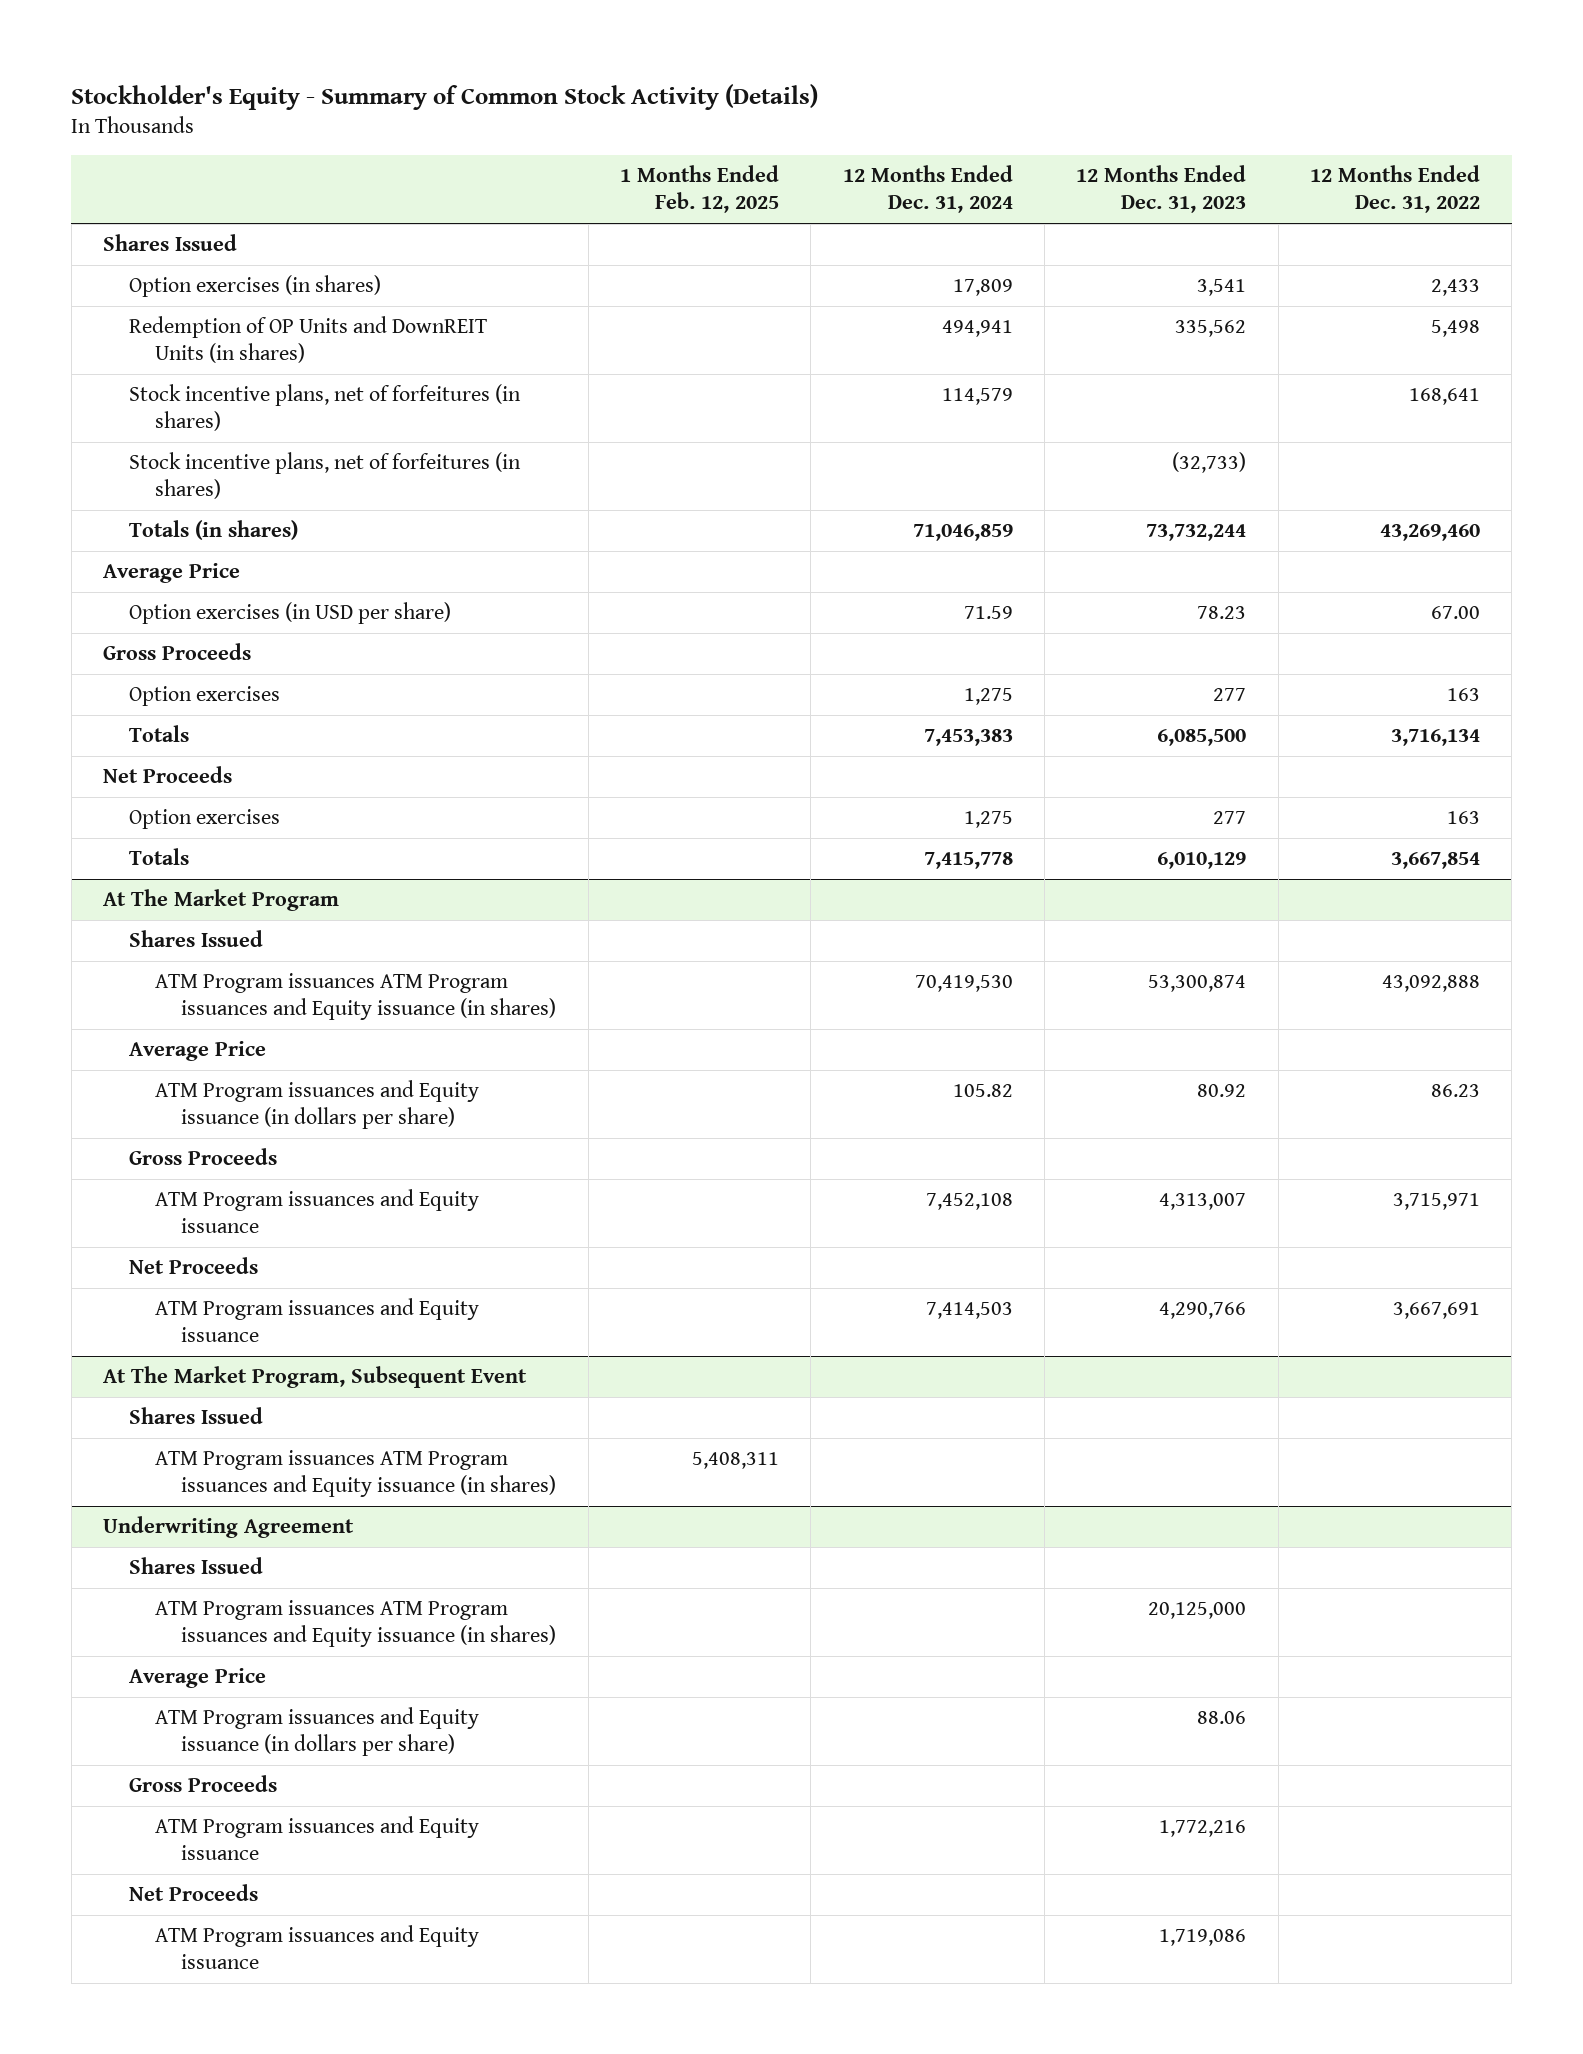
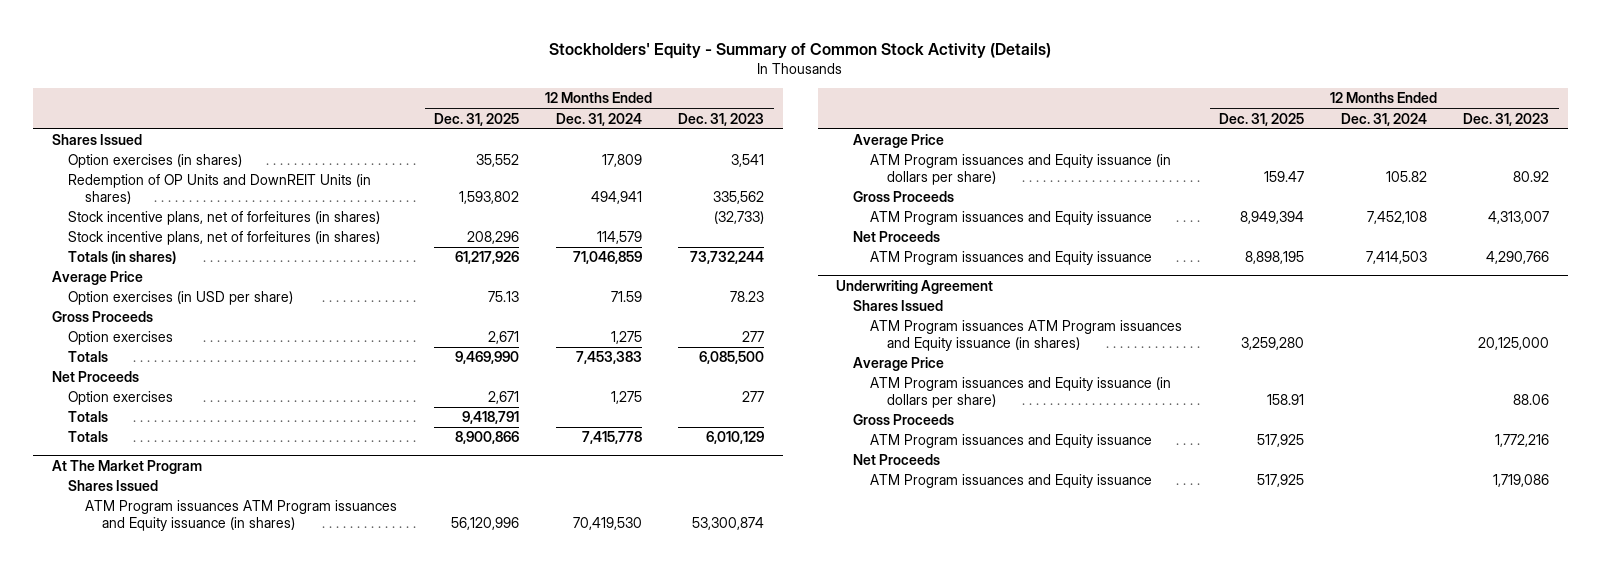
[71,84,819,111] Stockholder's Equity - Summary of Common Stock Activity (Details) -> [549,42,1052,59] Stockholders' Equity - Summary of Common Stock Activity (Details)
[619,164,779,214] 1 Months Ended Feb. 12, 2025 -> none
[1309,164,1480,214] 12 Months Ended Dec. 31, 2022 -> none
none -> [433,112,519,126] Dec. 31, 2025
[129,384,522,432] Stock incentive plans, net of forfeitures (in shares) -> [68,231,381,246] Stock incentive plans, net of forfeitures (in shares)
none -> [68,411,109,423] Totals
[103,1366,528,1389] At The Market Program, Subsequent Event -> none
[129,1407,264,1425] Shares Issued -> none
[155,1450,557,1498] ATM Program issuances ATM Program issuances and Equity issuance (in shares) -> none

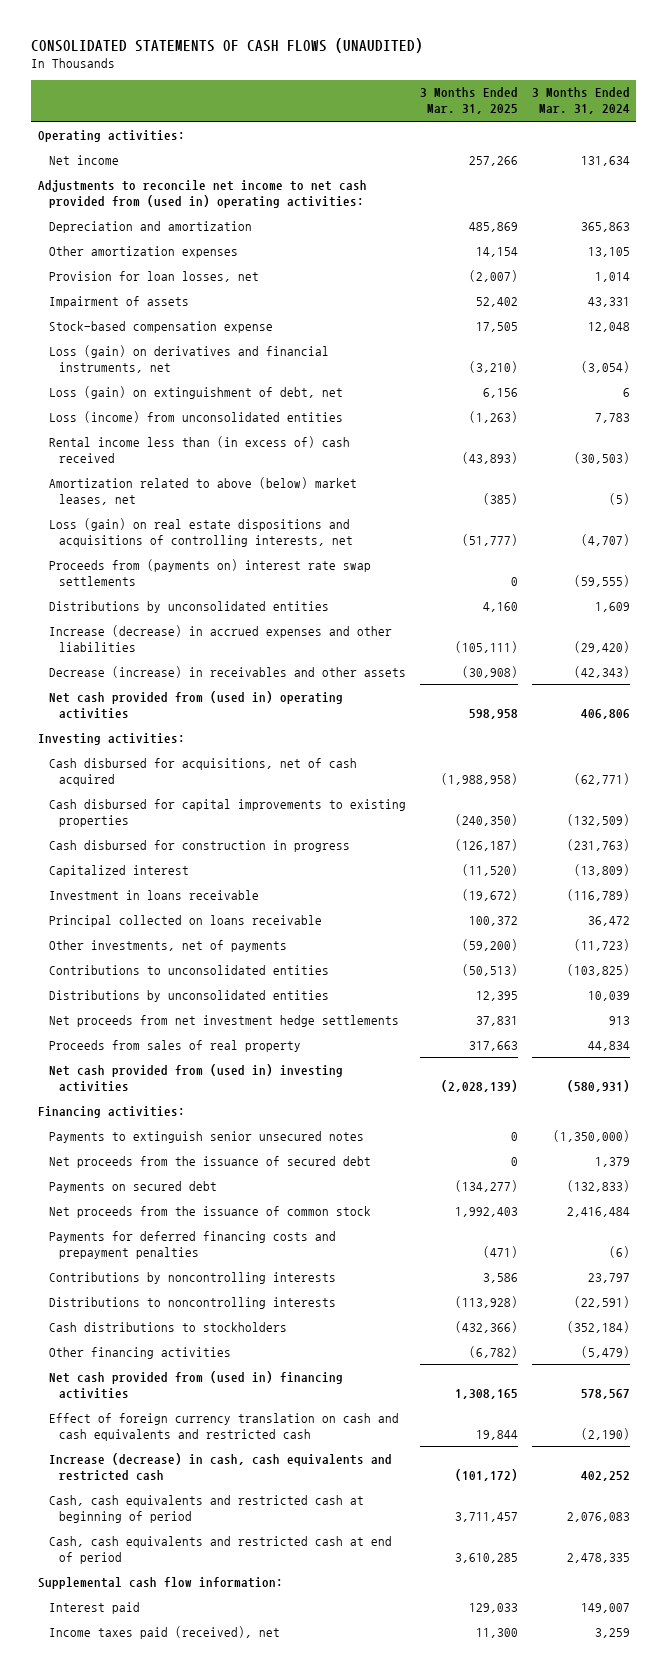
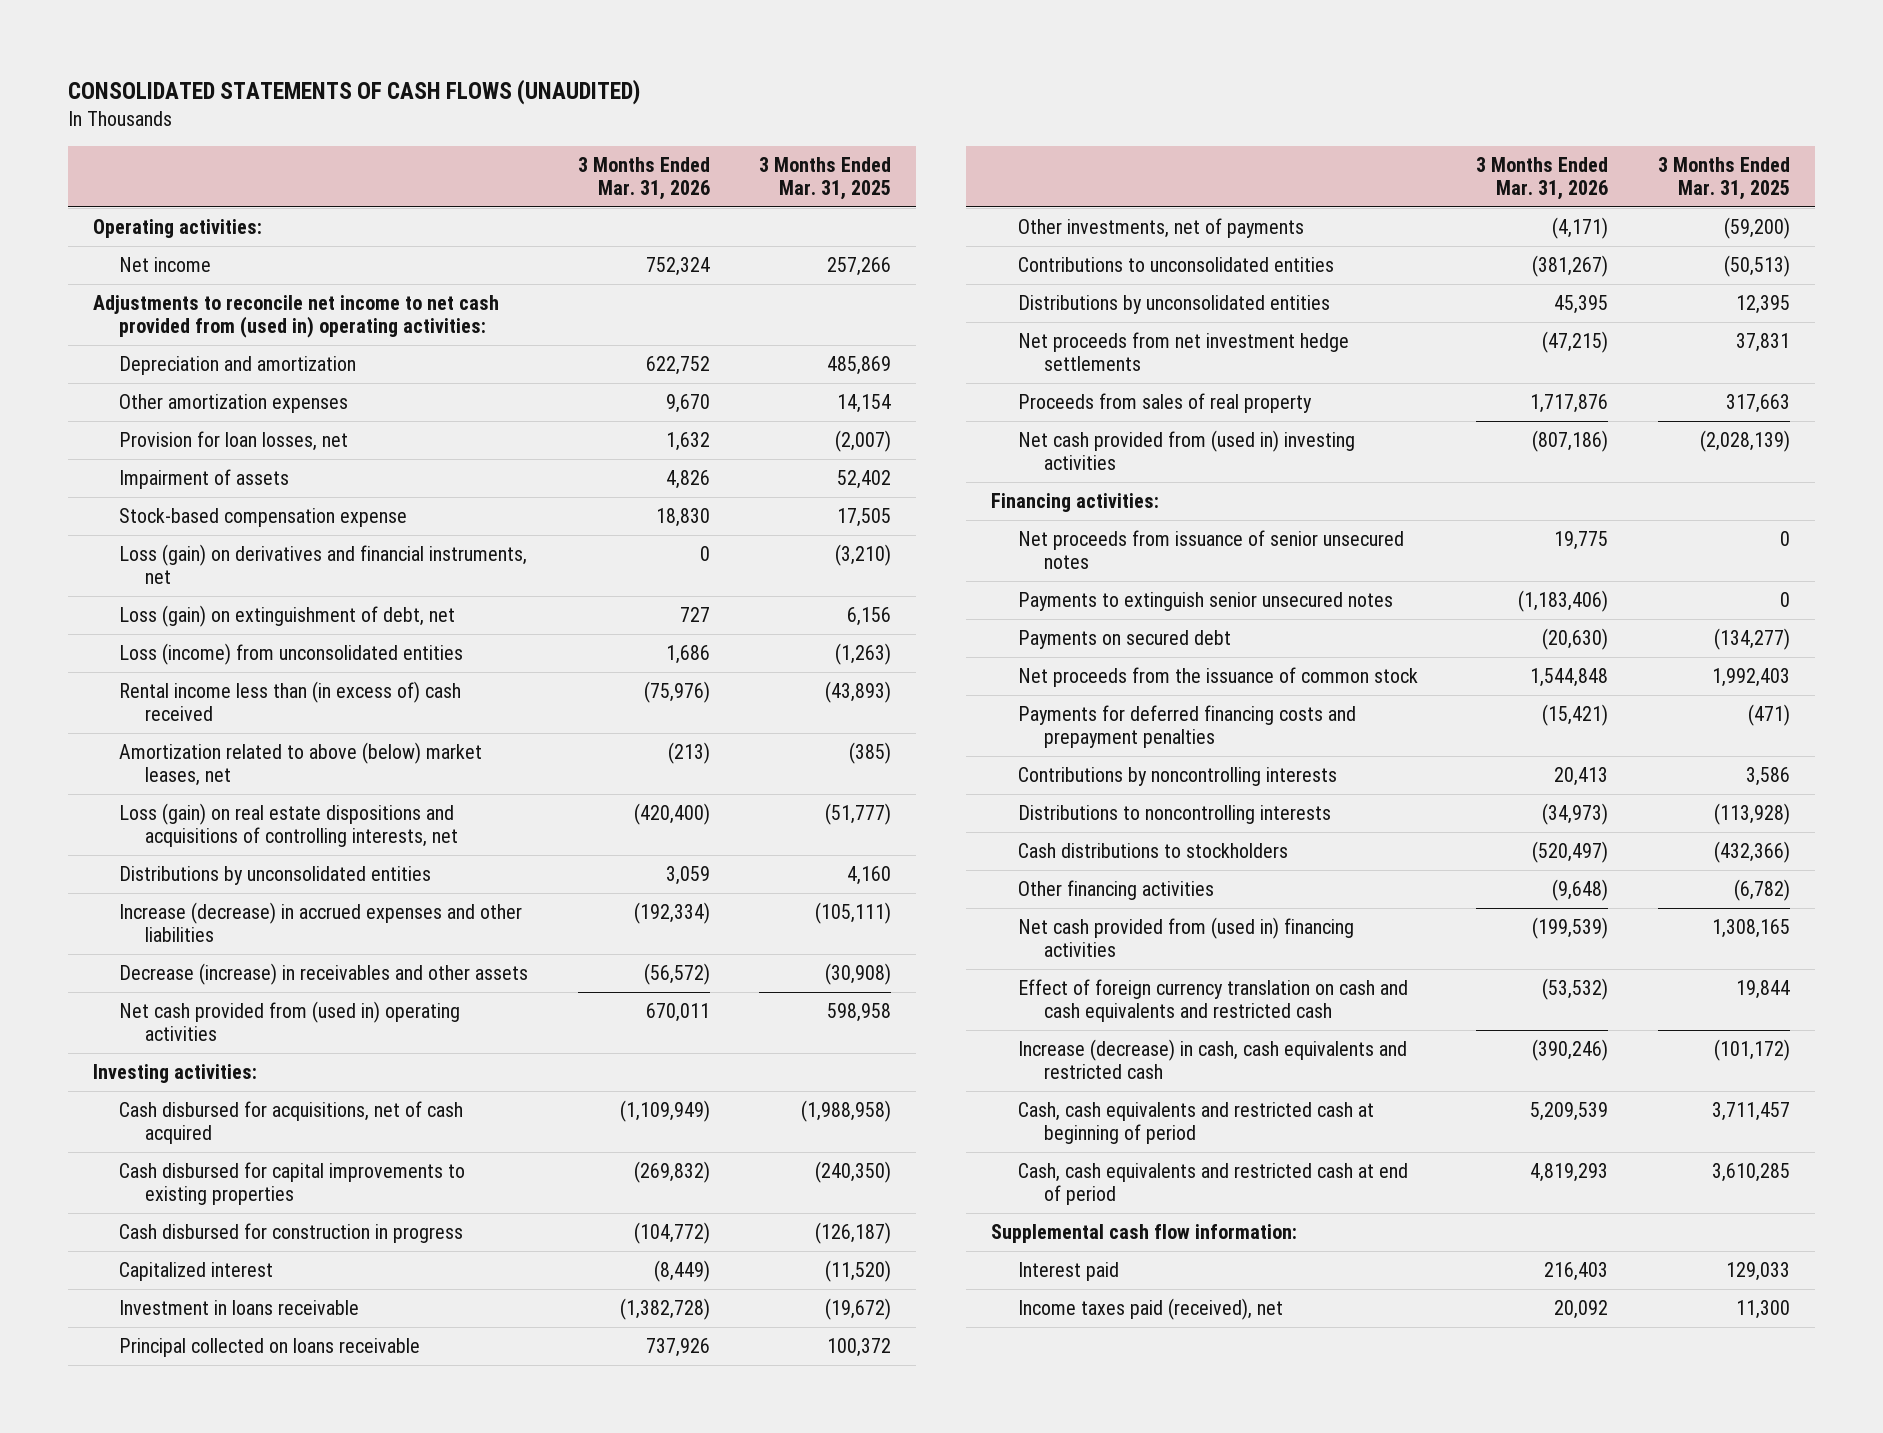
[531,87,630,115] 3 Months Ended Mar. 31, 2024 -> none
none -> [577,156,710,200] 3 Months Ended Mar. 31, 2026
[48,558,371,586] Proceeds from (payments on) interest rate swap settlements -> none
none -> [1017,529,1404,570] Net proceeds from issuance of senior unsecured notes
[48,1155,371,1168] Net proceeds from the issuance of secured debt -> none

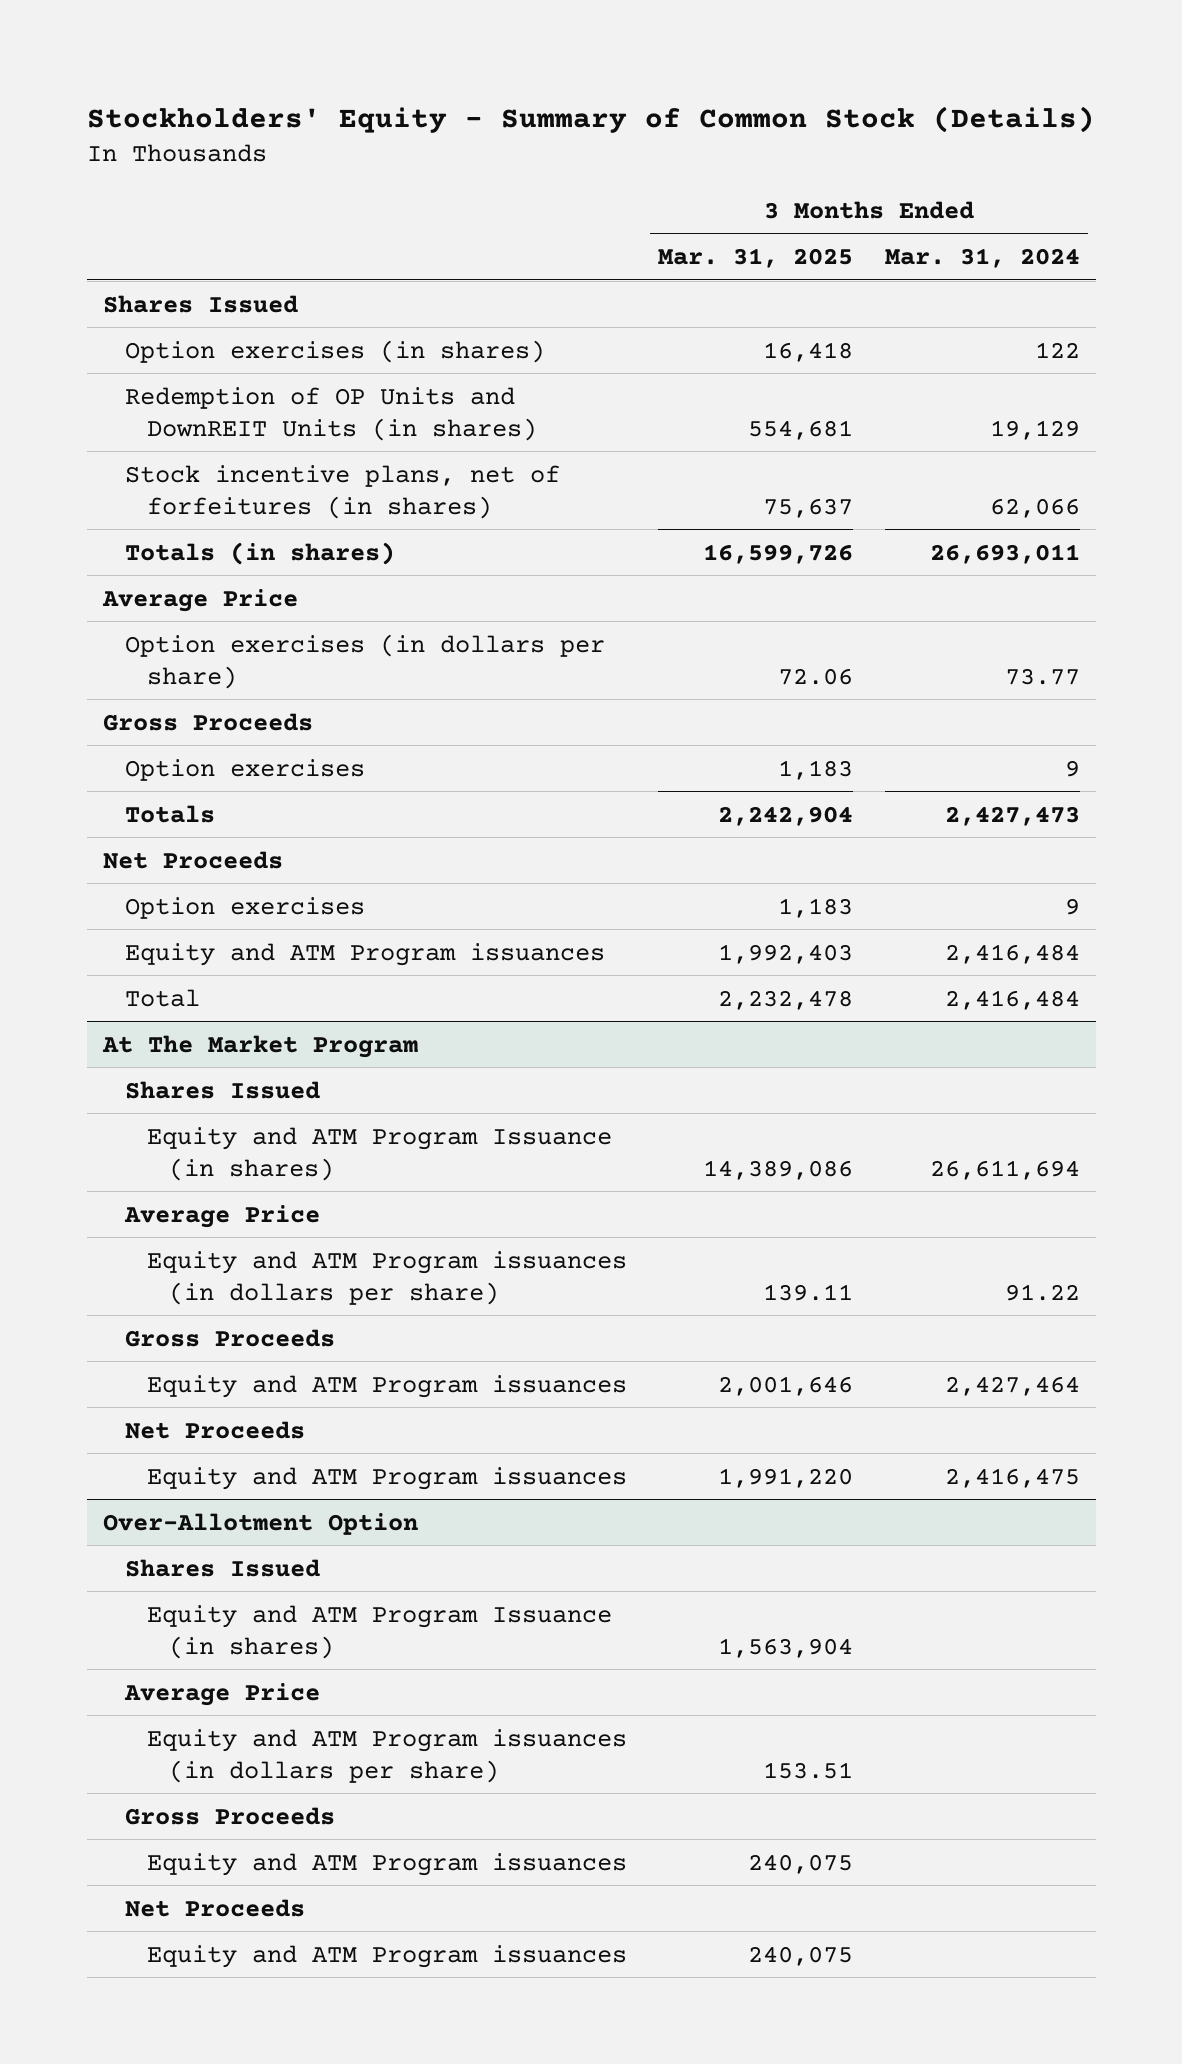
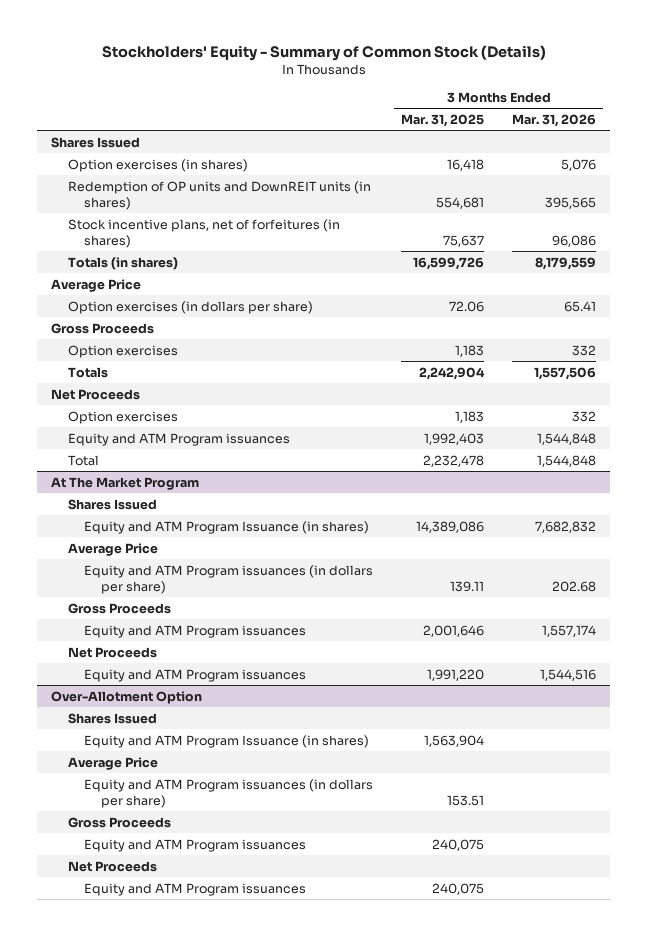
[884,247,1080,268] Mar. 31, 2024 -> none
none -> [512,114,597,128] Mar. 31, 2026
[124,386,537,441] Redemption of OP Units and DownREIT Units (in shares) -> [67,180,371,210] Redemption of OP units and DownREIT units (in shares)

